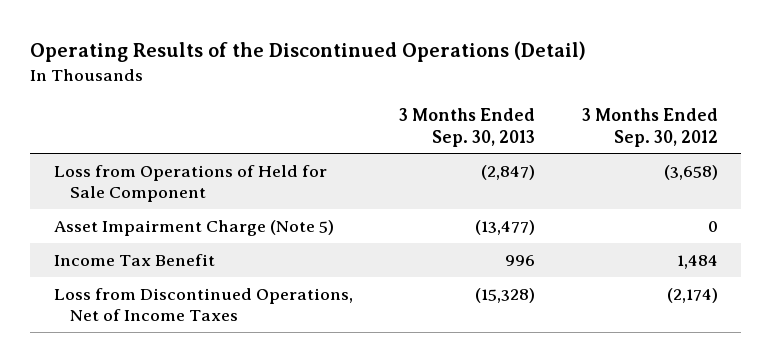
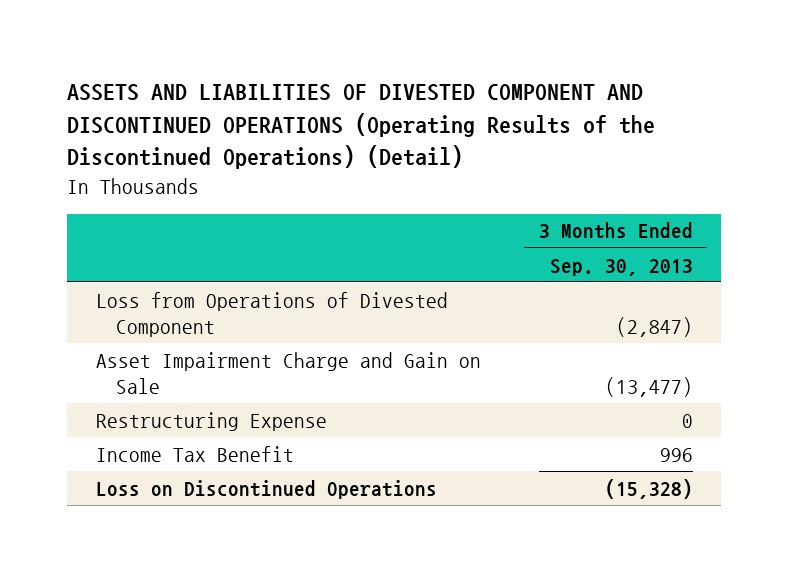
[30,41,587,63] Operating Results of the Discontinued Operations (Detail) -> [66,84,655,170] ASSETS AND LIABILITIES OF DIVESTED COMPONENT AND DISCONTINUED OPERATIONS (Operating Results of the Discontinued Operations) (Detail)
[582,108,719,147] 3 Months Ended Sep. 30, 2012 -> none
[53,164,327,203] Loss from Operations of Held for Sale Component -> [95,291,448,337] Loss from Operations of Divested Component
[53,219,334,236] Asset Impairment Charge (Note 5) -> [95,351,481,394] Asset Impairment Charge and Gain on Sale
none -> [95,411,327,431] Restructuring Expense
[53,287,353,322] Loss from Discontinued Operations, Net of Income Taxes -> [95,479,437,499] Loss on Discontinued Operations

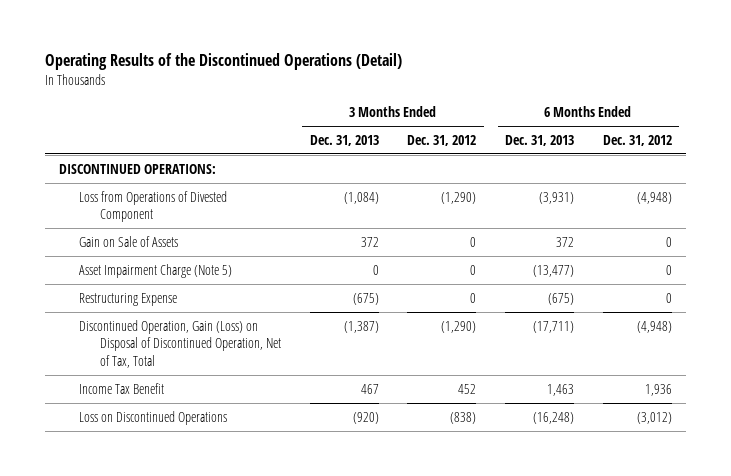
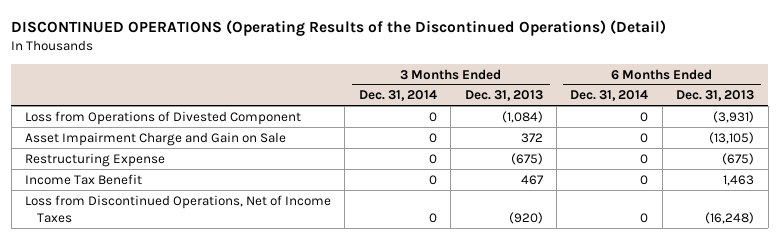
[44,53,402,71] Operating Results of the Discontinued Operations (Detail) -> [11,20,667,37] DISCONTINUED OPERATIONS (Operating Results of the Discontinued Operations) (Detail)
[407,134,477,146] Dec. 31, 2012 -> none
[602,134,672,146] Dec. 31, 2012 -> none
none -> [358,90,437,102] Dec. 31, 2014
none -> [570,90,649,102] Dec. 31, 2014
[58,163,216,174] DISCONTINUED OPERATIONS: -> none
[79,235,179,247] Gain on Sale of Assets -> none
[79,263,233,278] Asset Impairment Charge (Note 5) -> [24,131,286,146] Asset Impairment Charge and Gain on Sale
[372,264,379,275] 0 -> [520,132,543,143] 372
[533,264,575,277] (13,477) -> [709,131,755,144] (13,105)
[79,319,281,368] Discontinued Operation, Gain (Loss) on Disposal of Discontinued Operation, Net of Tax, Total -> none
[79,410,228,425] Loss on Discontinued Operations -> [24,194,331,223] Loss from Discontinued Operations, Net of Income Taxes

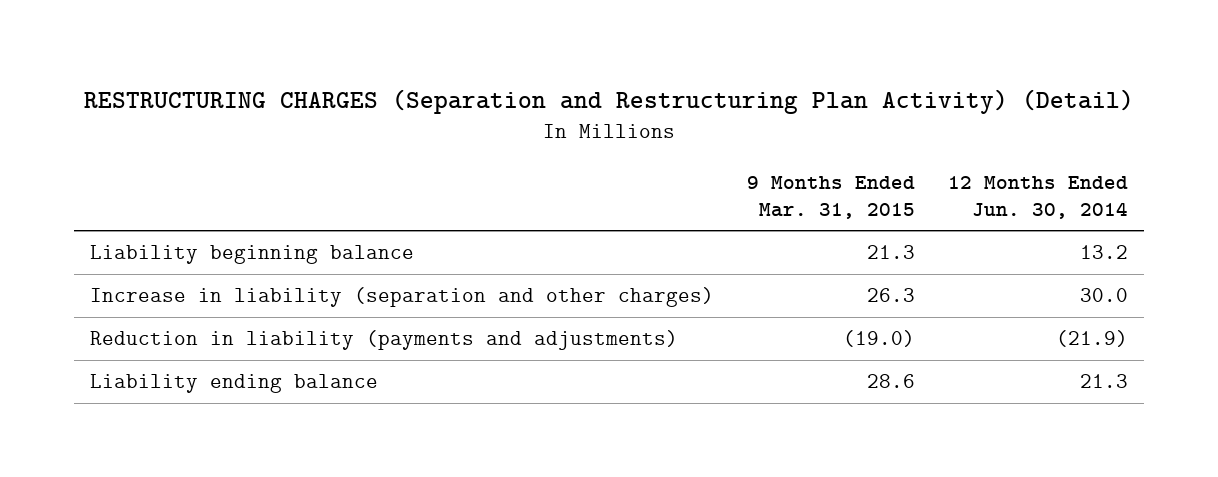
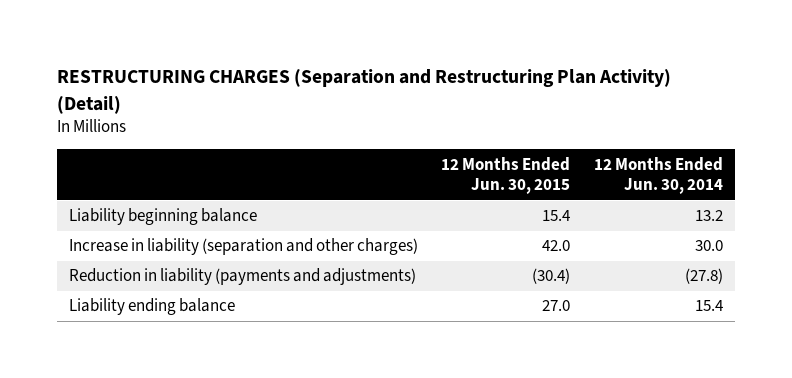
[747,175,916,219] 9 Months Ended Mar. 31, 2015 -> none
none -> [441,156,571,195] 12 Months Ended Jun. 30, 2015
[1055,330,1128,348] (21.9) -> [684,268,723,285] (27.8)
[1079,374,1128,389] 21.3 -> [694,300,723,312] 15.4

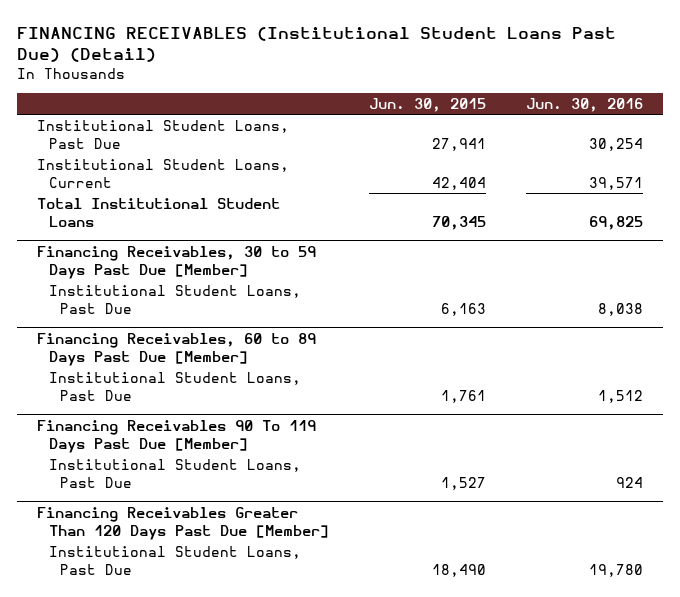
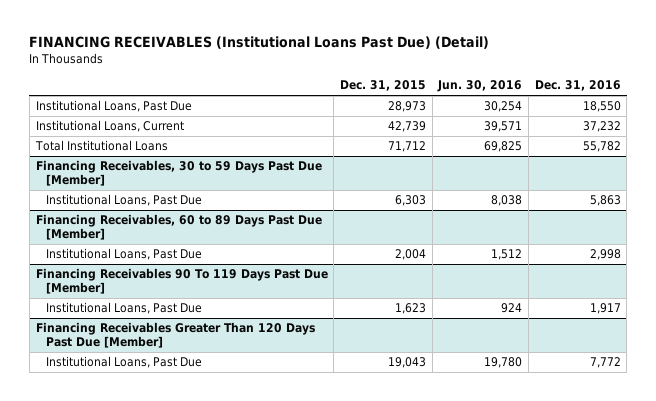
[17,26,617,63] FINANCING RECEIVABLES (Institutional Student Loans Past Due) (Detail) -> [29,36,490,50] FINANCING RECEIVABLES (Institutional Loans Past Due) (Detail)
[368,97,486,112] Jun. 30, 2015 -> none
none -> [339,80,426,92] Dec. 31, 2015
none -> [534,80,621,92] Dec. 31, 2016
[37,119,290,149] Institutional Student Loans, Past Due -> [35,100,192,113] Institutional Loans, Past Due
[37,158,290,188] Institutional Student Loans, Current -> [35,120,184,133] Institutional Loans, Current
[37,197,281,227] Total Institutional Student Loans -> [34,140,168,152] Total Institutional Loans
[48,284,301,314] Institutional Student Loans, Past Due -> [46,194,203,207] Institutional Loans, Past Due
[48,371,301,401] Institutional Student Loans, Past Due -> [46,248,203,261] Institutional Loans, Past Due
[48,458,301,488] Institutional Student Loans, Past Due -> [46,302,203,315] Institutional Loans, Past Due
[48,545,301,575] Institutional Student Loans, Past Due -> [46,356,203,369] Institutional Loans, Past Due

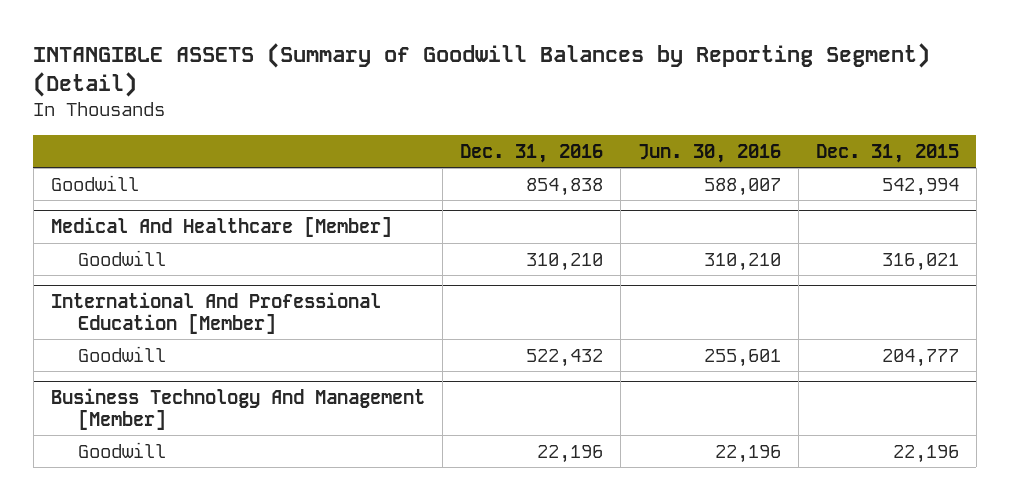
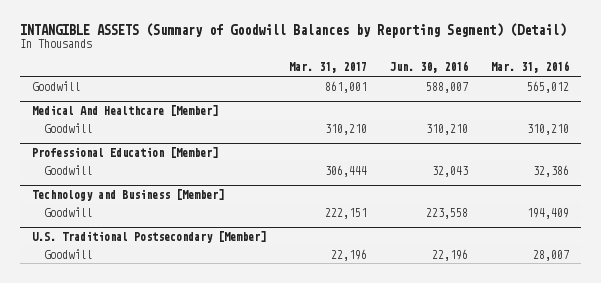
[459,143,603,163] Dec. 31, 2016 -> none
[815,143,959,163] Dec. 31, 2015 -> none
none -> [288,62,367,74] Mar. 31, 2017
none -> [491,61,570,74] Mar. 31, 2016
[50,292,381,334] International And Professional Education [Member] -> [31,146,218,158] Professional Education [Member]
[703,348,781,367] 255,601 -> [432,165,469,177] 32,043
[50,388,425,430] Business Technology And Management [Member] -> [31,188,224,201] Technology and Business [Member]
none -> [43,206,92,217] Goodwill
none -> [31,230,266,243] U.S. Traditional Postsecondary [Member]

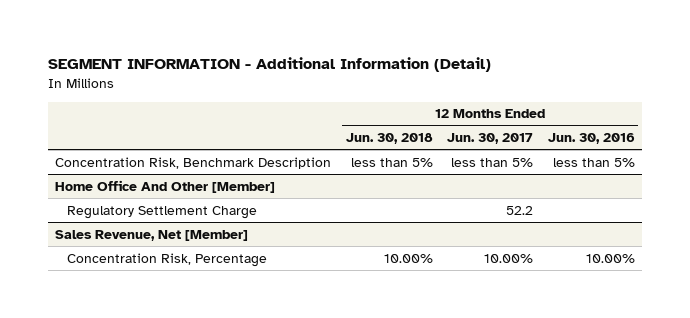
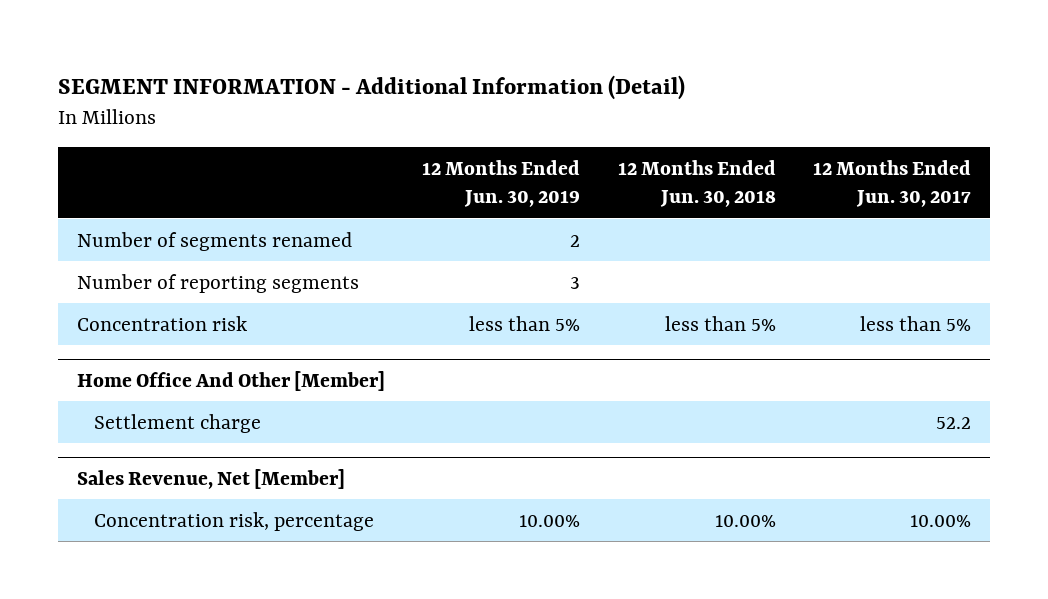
[547,133,635,145] Jun. 30, 2016 -> none
none -> [422,159,581,208] 12 Months Ended Jun. 30, 2019
none -> [77,231,353,251] Number of segments renamed
none -> [77,273,360,293] Number of reporting segments
[55,156,332,169] Concentration Risk, Benchmark Description -> [77,315,248,331] Concentration risk
[67,205,258,219] Regulatory Settlement Charge -> [93,413,261,433] Settlement charge
[67,252,268,267] Concentration Risk, Percentage -> [93,511,374,531] Concentration risk, percentage

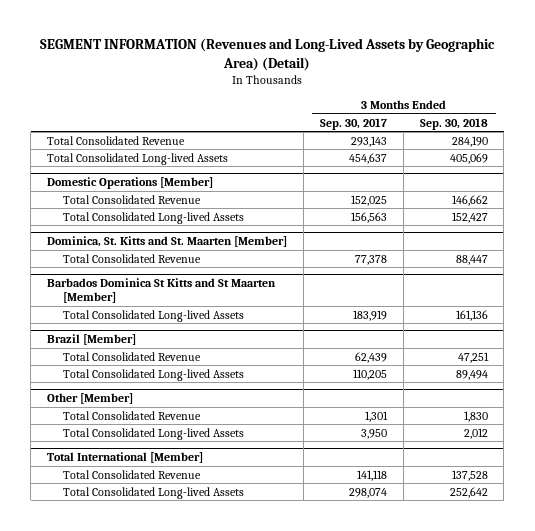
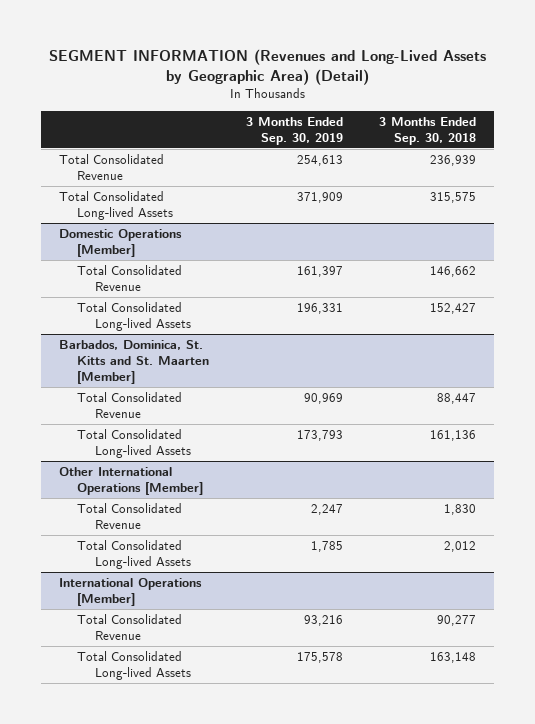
[319,117,387,130] Sep. 30, 2017 -> none
none -> [245,116,343,145] 3 Months Ended Sep. 30, 2019
[451,135,488,147] 284,190 -> [429,154,476,166] 236,939
[449,152,488,164] 405,069 -> [429,191,476,203] 315,575
[47,235,288,247] Dominica, St. Kitts and St. Maarten [Member] -> [59,339,210,384] Barbados, Dominica, St. Kitts and St. Maarten [Member]
[47,277,277,303] Barbados Dominica St Kitts and St Maarten [Member] -> none
[47,333,137,345] Brazil [Member] -> none
[62,351,201,361] Total Consolidated Revenue -> none
[62,368,244,381] Total Consolidated Long-lived Assets -> none
[47,392,134,404] Other [Member] -> [59,466,204,495] Other International Operations [Member]
[47,451,204,463] Total International [Member] -> [59,577,203,606] International Operations [Member]
[451,469,488,481] 137,528 -> [436,614,476,626] 90,277
[449,486,488,498] 252,642 -> [429,651,476,663] 163,148

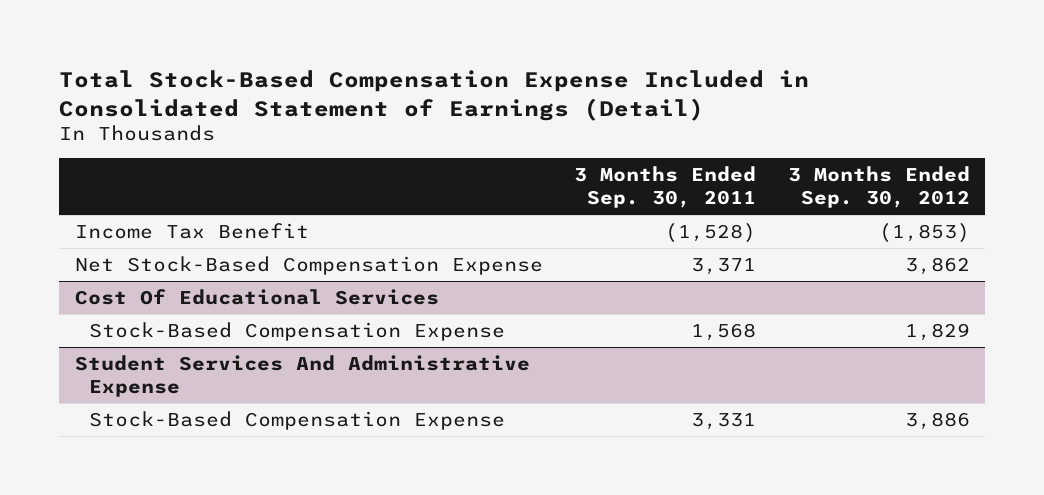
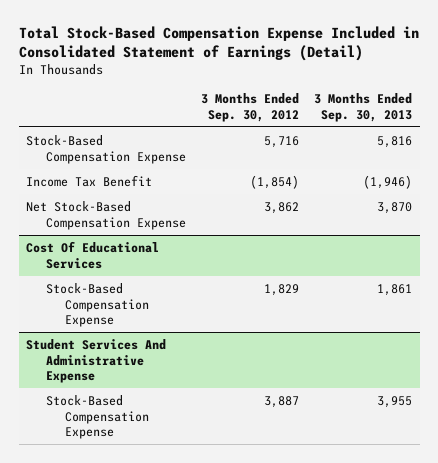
[574,166,757,209] 3 Months Ended Sep. 30, 2011 -> none
none -> [314,92,413,122] 3 Months Ended Sep. 30, 2013
none -> [26,134,186,164] Stock-Based Compensation Expense
[878,223,970,244] (1,853) -> [249,174,299,189] (1,854)
[904,412,970,431] 3,886 -> [263,395,299,408] 3,887

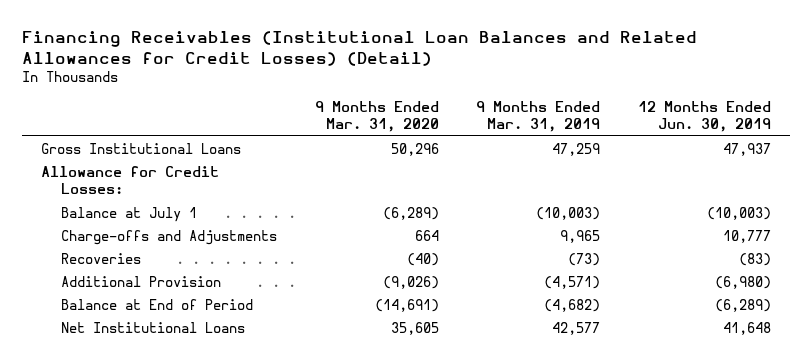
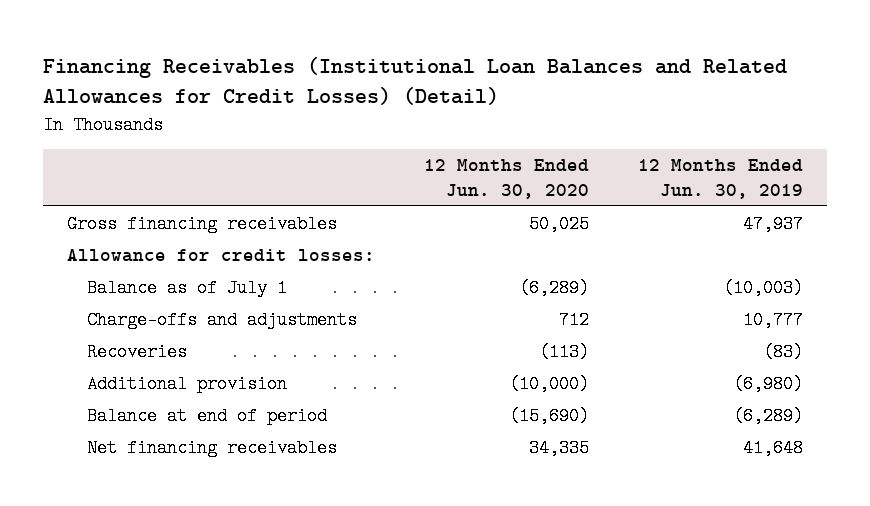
[314,100,439,133] 9 Months Ended Mar. 31, 2020 -> none
[476,100,601,133] 9 Months Ended Mar. 31, 2019 -> none
none -> [424,159,590,199] 12 Months Ended Jun. 30, 2020
[41,142,242,154] Gross Institutional Loans -> [67,214,338,233] Gross financing receivables
[41,165,220,195] Allowance for Credit Losses: -> [67,248,376,262] Allowance for credit losses:
[60,206,197,222] Balance at July 1 -> [86,278,287,297] Balance as of July 1
[60,229,277,245] Charge-offs and Adjustments -> [86,310,357,329] Charge-offs and adjustments
[60,275,221,287] Additional Provision -> [86,374,287,393] Additional provision
[60,298,253,310] Balance at End of Period -> [86,406,327,425] Balance at end of period
[60,321,245,333] Net Institutional Loans -> [86,438,337,457] Net financing receivables

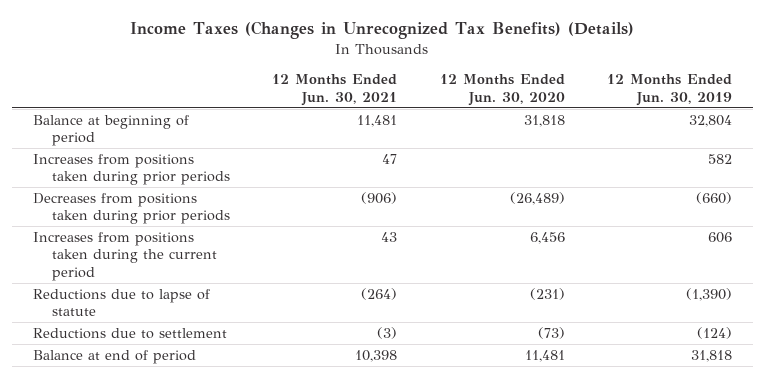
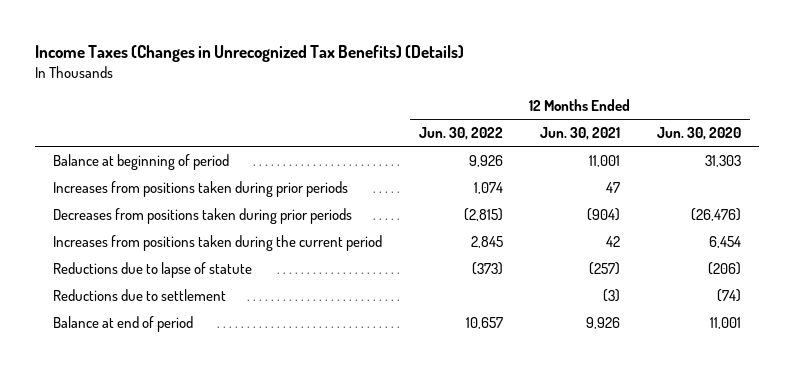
[606,74,732,106] 12 Months Ended Jun. 30, 2019 -> none
none -> [418,127,503,141] Jun. 30, 2022
[357,114,398,127] 11,481 -> [588,154,620,167] 11,001
[523,114,565,127] 31,818 -> [704,154,741,167] 31,303
[361,191,398,204] (906) -> [586,207,620,221] (904)
[509,191,565,205] (26,489) -> [690,207,741,221] (26,476)
[381,231,398,242] 43 -> [605,235,620,247] 42
[529,231,565,244] 6,456 -> [708,235,741,248] 6,454
[361,287,398,300] (264) -> [588,261,620,275] (257)
[529,287,565,300] (231) -> [707,261,741,275] (206)
[537,326,565,339] (73) -> [716,288,741,302] (74)
[355,349,398,362] 10,398 -> [585,316,620,329] 9,926
[524,349,565,362] 11,481 -> [709,316,741,329] 11,001

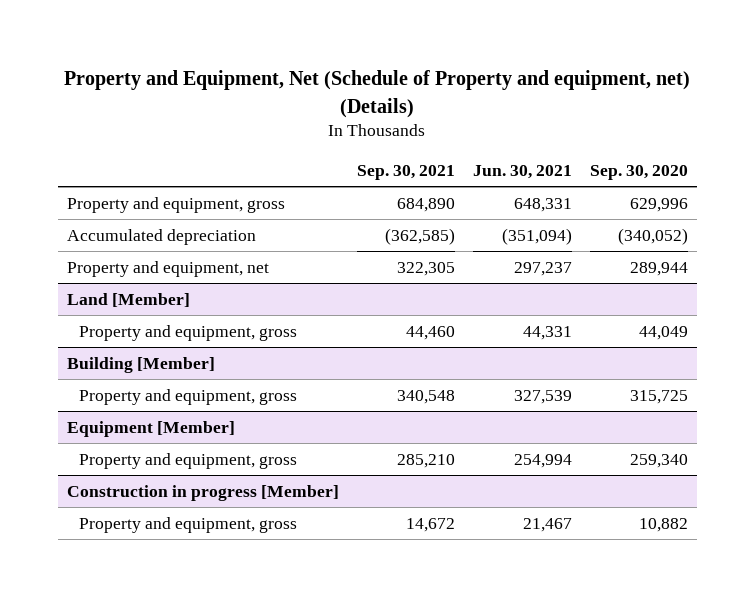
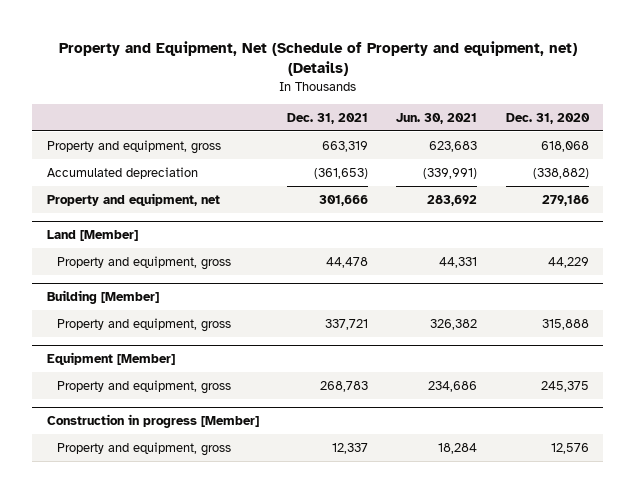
[356,164,455,180] Sep. 30, 2021 -> none
[590,164,689,180] Sep. 30, 2020 -> none
none -> [286,112,368,124] Dec. 31, 2021
none -> [505,112,590,124] Dec. 31, 2020
[513,197,572,212] 648,331 -> [429,140,478,152] 623,683
[501,227,572,245] (351,094) -> [423,167,478,179] (339,991)
[513,261,572,276] 297,237 -> [427,194,478,206] 283,692
[513,389,572,404] 327,539 -> [430,318,478,330] 326,382
[513,453,572,468] 254,994 -> [428,380,478,392] 234,686
[522,517,572,532] 21,467 -> [438,442,478,454] 18,284

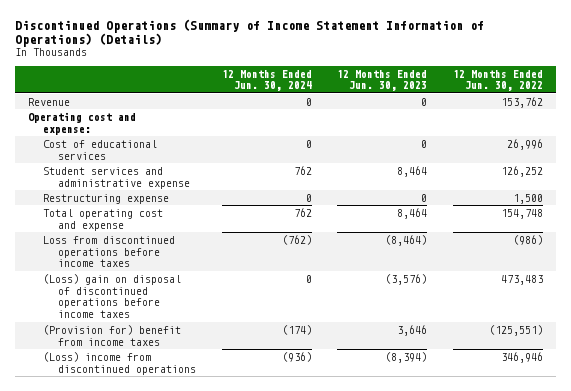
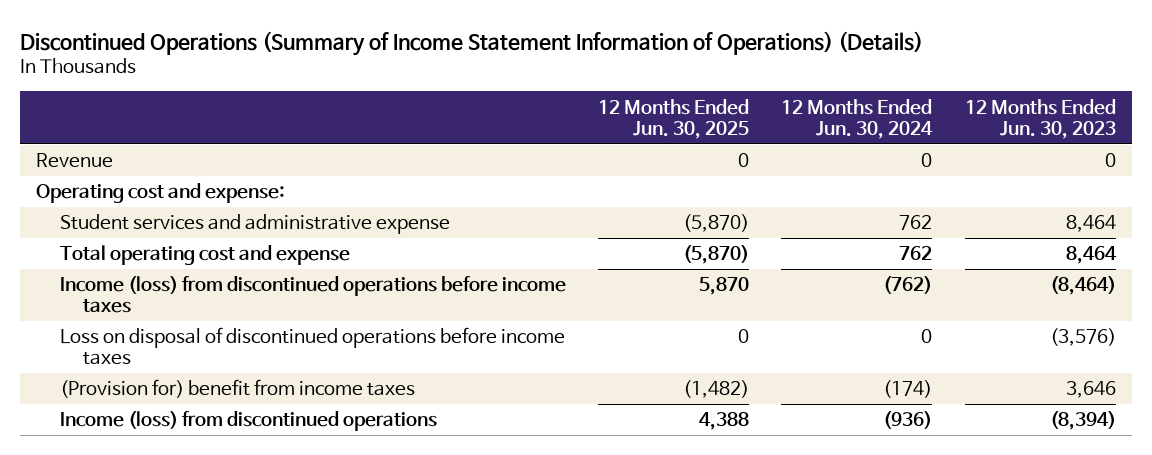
[453,69,544,92] 12 Months Ended Jun. 30, 2022 -> none
none -> [598,98,750,139] 12 Months Ended Jun. 30, 2025
[42,139,157,160] Cost of educational services -> none
[42,193,169,204] Restructuring expense -> none
[42,235,175,268] Loss from discontinued operations before income taxes -> [59,276,566,314] Income (loss) from discontinued operations before income taxes
[42,273,181,319] (Loss) gain on disposal of discontinued operations before income taxes -> [59,327,565,366] Loss on disposal of discontinued operations before income taxes
[42,351,196,375] (Loss) income from discontinued operations -> [59,411,437,432] Income (loss) from discontinued operations

